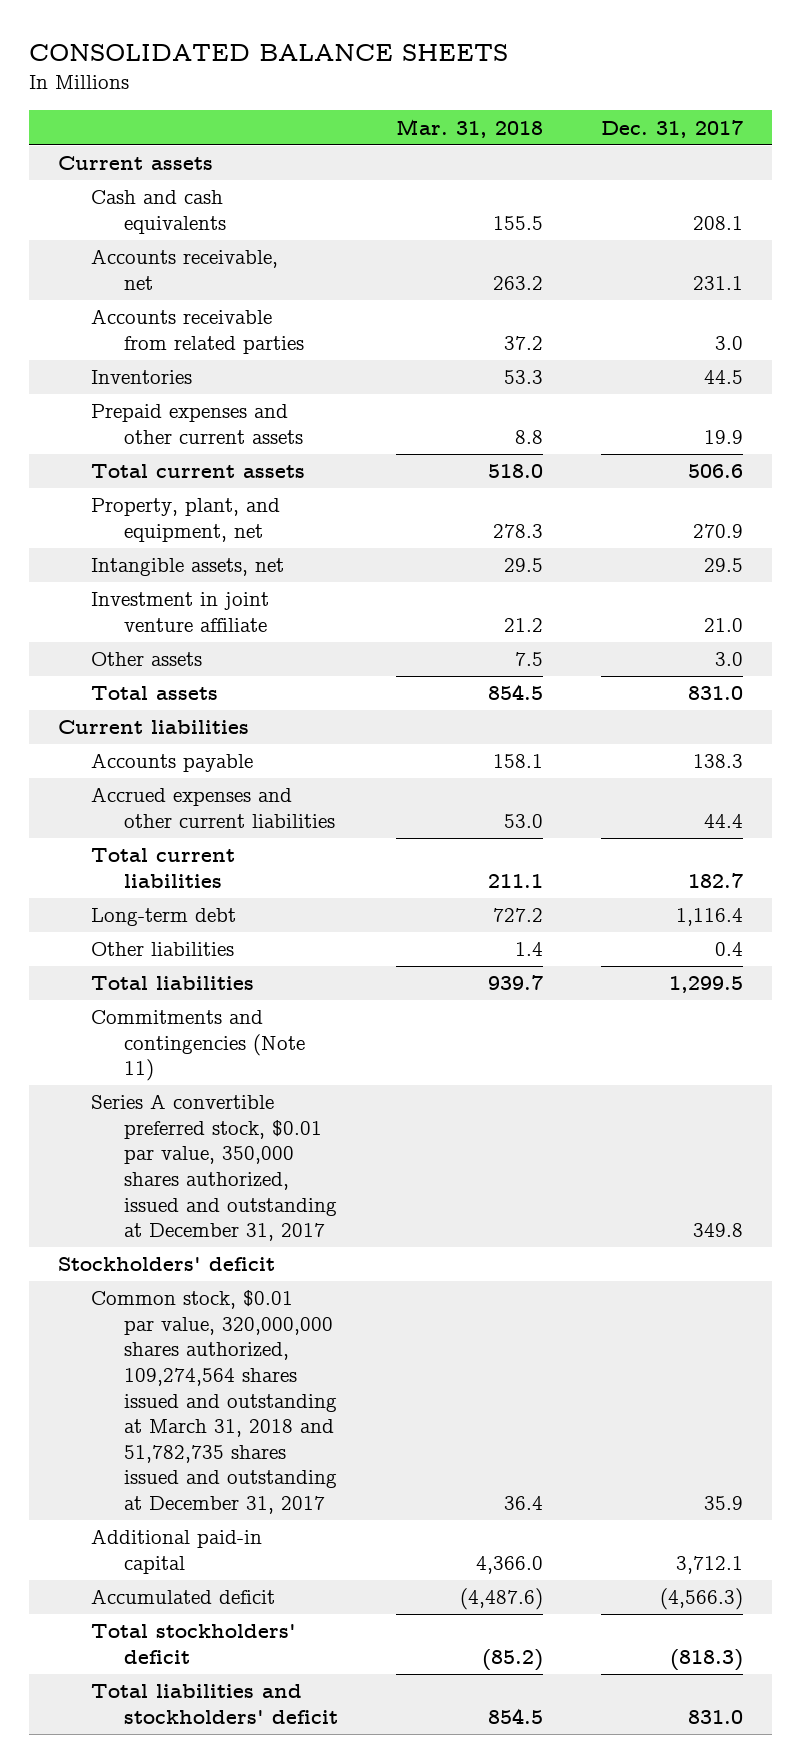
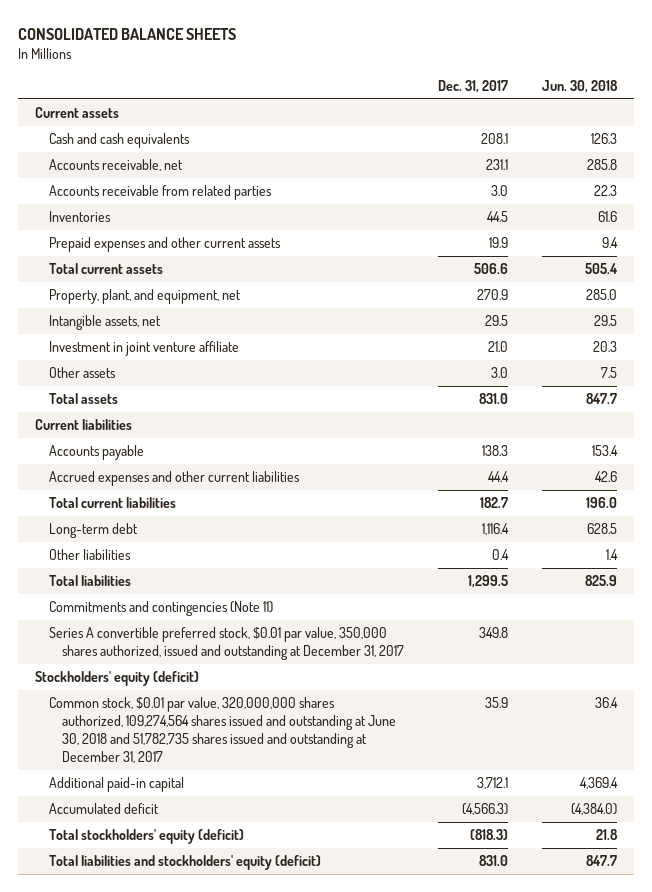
[395,118,543,138] Mar. 31, 2018 -> none
none -> [542,79,619,93] Jun. 30, 2018
[57,1257,275,1272] Stockholders' deficit -> [34,671,199,687] Stockholders' equity (deficit)
[90,1290,338,1514] Common stock, $0.01 par value, 320,000,000 shares authorized, 109,274,564 shares issued and outstanding at March 31, 2018 and 51,782,735 shares issued and outstanding at December 31, 2017 -> [48,697,397,763] Common stock, $0.01 par value, 320,000,000 shares authorized, 109,274,564 shares issued and outstanding at June 30, 2018 and 51,782,735 shares issued and outstanding at December 31, 2017
[90,1624,296,1664] Total stockholders' deficit -> [48,829,244,845] Total stockholders' equity (deficit)
[90,1684,339,1724] Total liabilities and stockholders' deficit -> [48,855,321,871] Total liabilities and stockholders' equity (deficit)

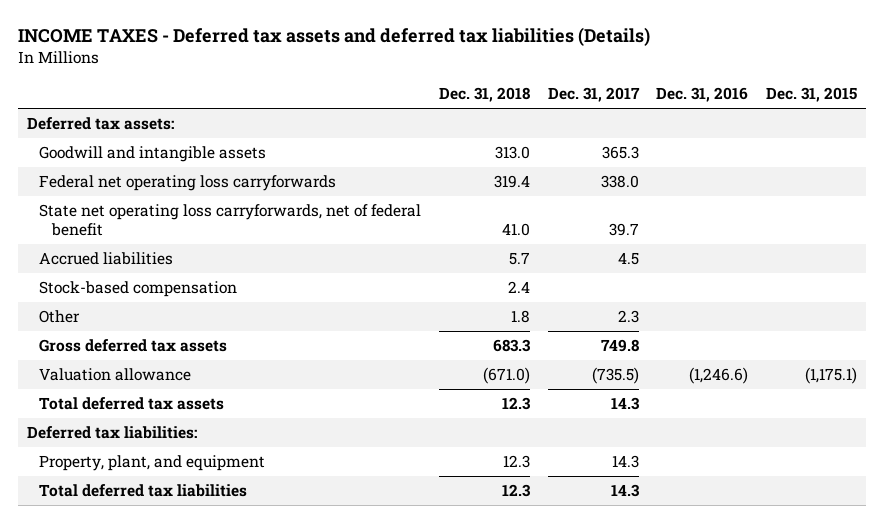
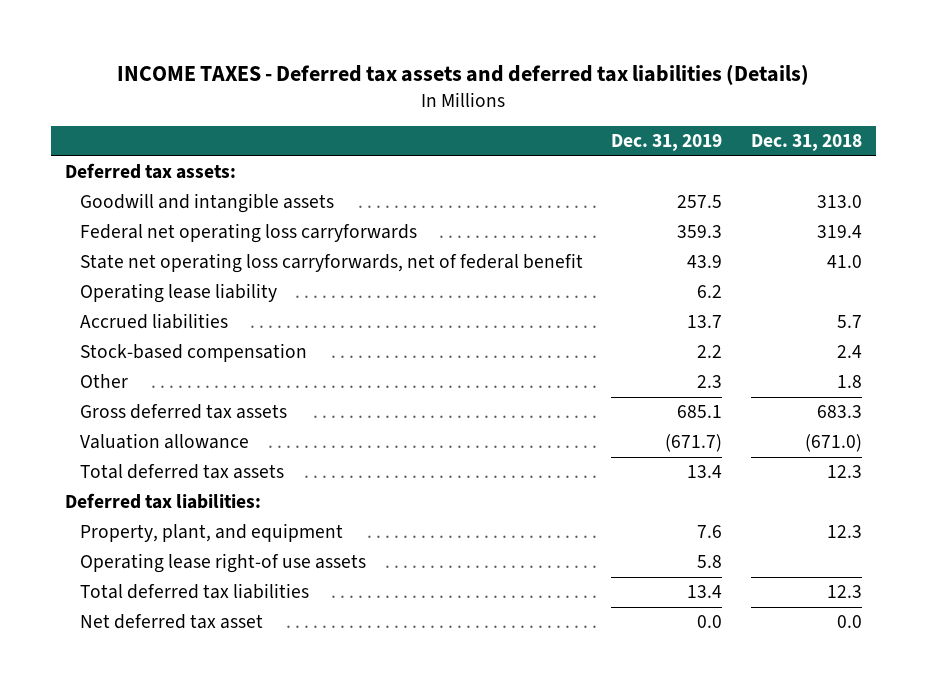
[547,87,640,103] Dec. 31, 2017 -> none
[656,87,749,103] Dec. 31, 2016 -> none
[765,87,857,103] Dec. 31, 2015 -> none
none -> [611,134,723,152] Dec. 31, 2019
none -> [79,283,277,304] Operating lease liability
none -> [79,553,366,574] Operating lease right-of use assets
none -> [79,614,263,630] Net deferred tax asset

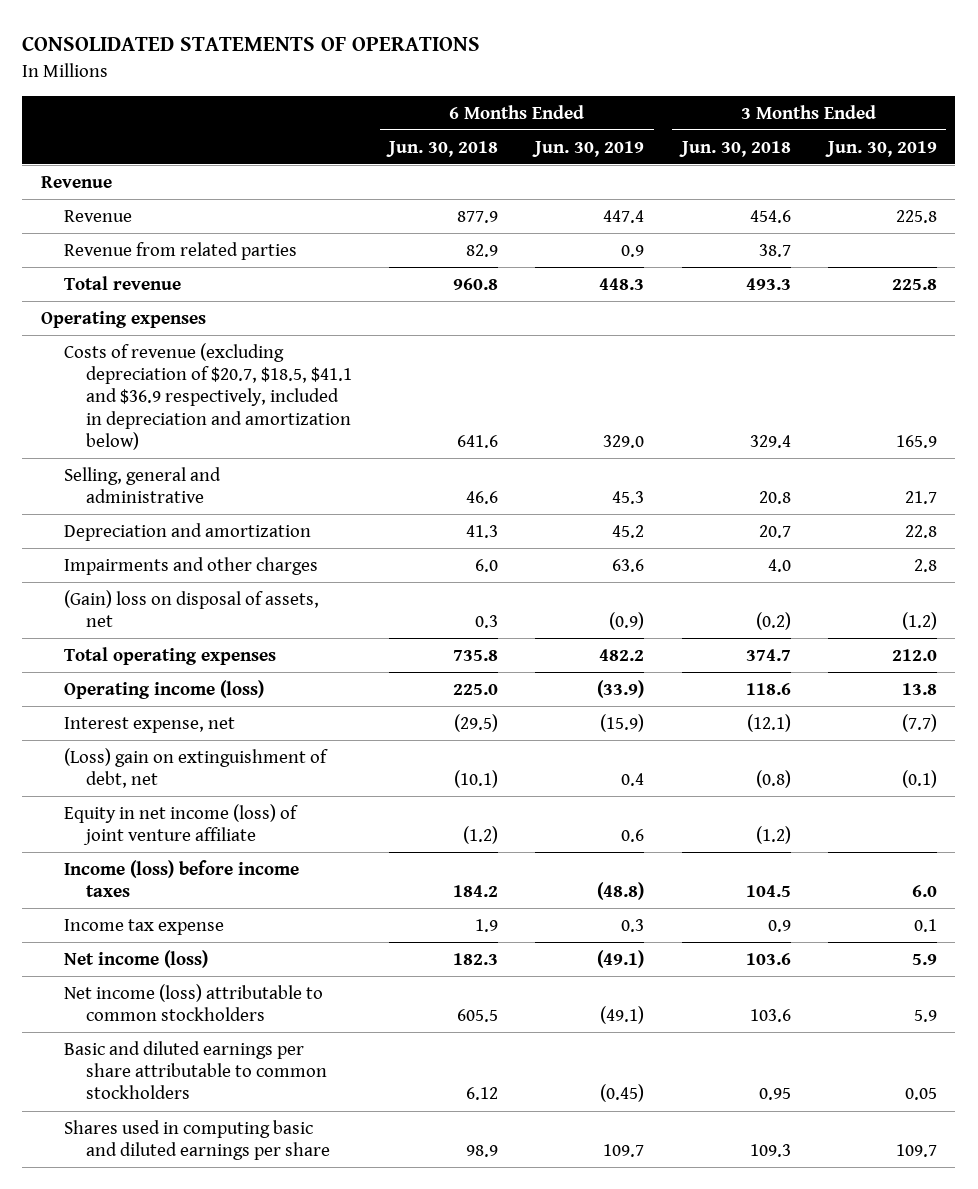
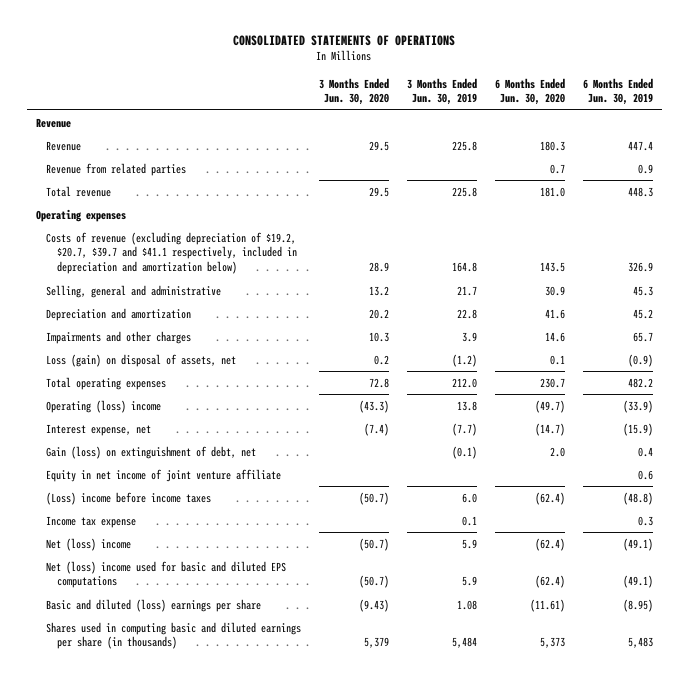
[386,140,499,157] Jun. 30, 2018 -> none
[678,140,791,157] Jun. 30, 2018 -> none
none -> [319,77,390,106] 3 Months Ended Jun. 30, 2020
none -> [494,77,565,106] 6 Months Ended Jun. 30, 2020
[63,342,353,450] Costs of revenue (excluding depreciation of $20.7, $18.5, $41.1 and $36.9 respectively, included in depreciation and amortization below) -> [46,231,298,275] Costs of revenue (excluding depreciation of $19.2, $20.7, $39.7 and $41.1 respectively, included in depreciation and amortization below)
[603,434,645,448] 329.0 -> [627,262,653,273] 326.9
[895,434,937,448] 165.9 -> [452,262,478,273] 164.8
[612,558,645,572] 63.6 -> [632,331,653,342] 65.7
[913,558,937,572] 2.8 -> [462,331,478,342] 3.9
[63,589,319,628] (Gain) loss on disposal of assets, net -> [46,353,237,367] Loss (gain) on disposal of assets, net
[63,679,264,699] Operating income (loss) -> [46,399,162,413] Operating (loss) income
[63,747,328,789] (Loss) gain on extinguishment of debt, net -> [46,445,257,459] Gain (loss) on extinguishment of debt, net
[63,803,298,846] Equity in net income (loss) of joint venture affiliate -> [46,468,282,482] Equity in net income of joint venture affiliate
[63,859,299,898] Income (loss) before income taxes -> [46,491,212,505] (Loss) income before income taxes
[63,949,208,968] Net income (loss) -> [46,537,132,551] Net (loss) income
[63,983,323,1022] Net income (loss) attributable to common stockholders -> [46,560,287,589] Net (loss) income used for basic and diluted EPS computations
[63,1040,328,1100] Basic and diluted earnings per share attributable to common stockholders -> [46,598,262,612] Basic and diluted (loss) earnings per share
[600,1084,645,1103] (0.45) -> [622,598,653,612] (8.95)
[904,1088,937,1101] 0.05 -> [457,599,478,610] 1.08
[63,1119,331,1161] Shares used in computing basic and diluted earnings per share -> [46,621,302,650] Shares used in computing basic and diluted earnings per share (in thousands)
[603,1144,645,1158] 109.7 -> [627,637,653,649] 5,483
[895,1144,937,1158] 109.7 -> [452,637,478,649] 5,484

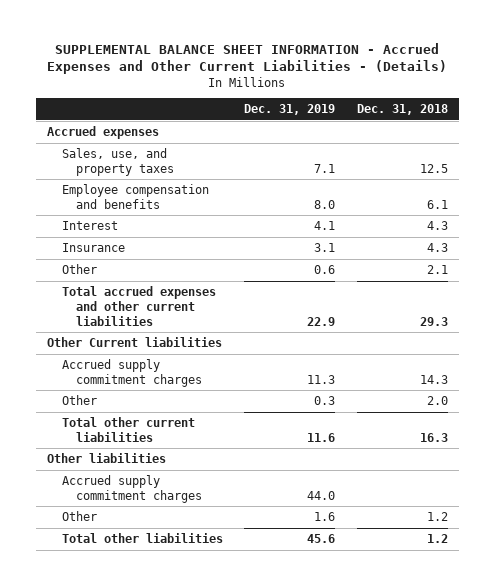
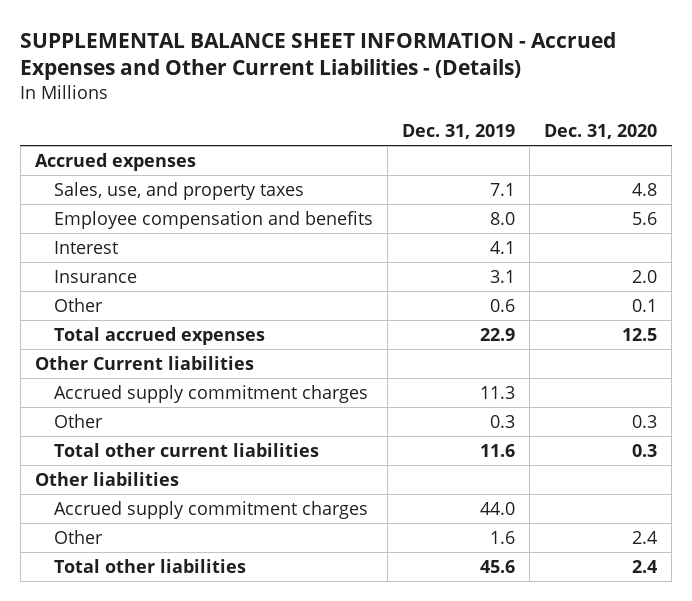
[356,103,448,115] Dec. 31, 2018 -> none
none -> [544,124,658,140] Dec. 31, 2020
[61,286,216,326] Total accrued expenses and other current liabilities -> [53,326,265,345] Total accrued expenses

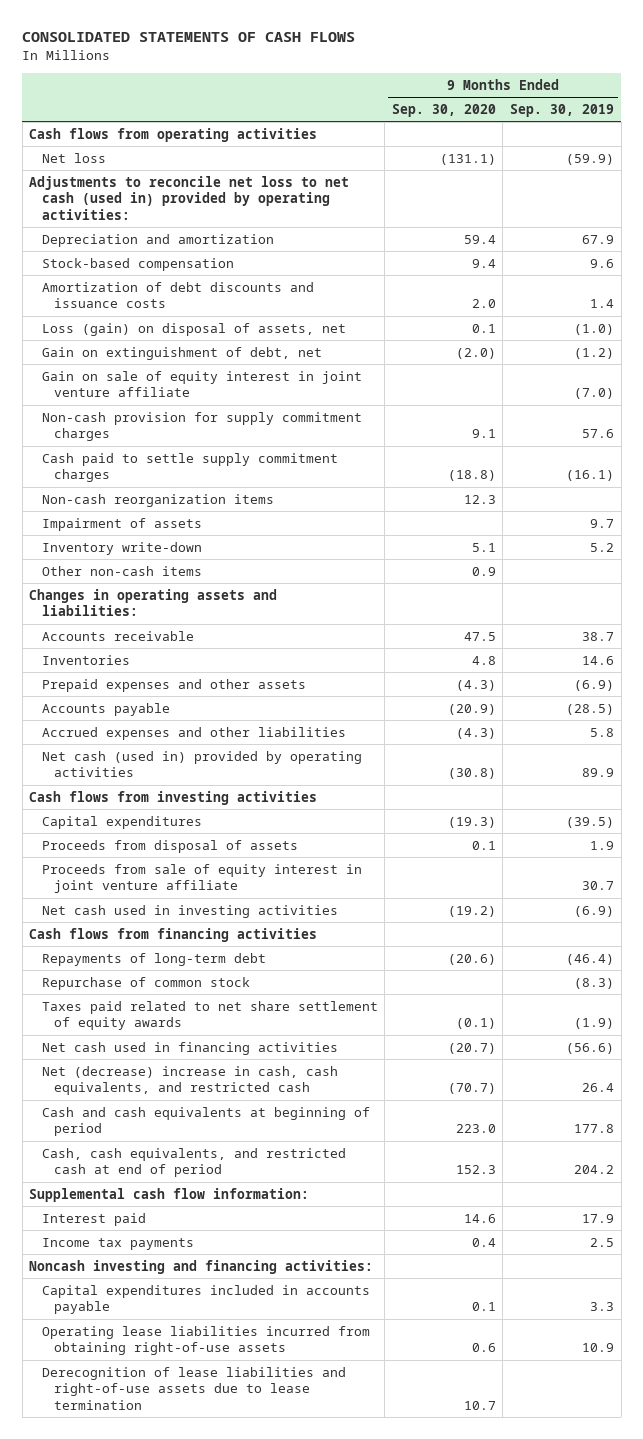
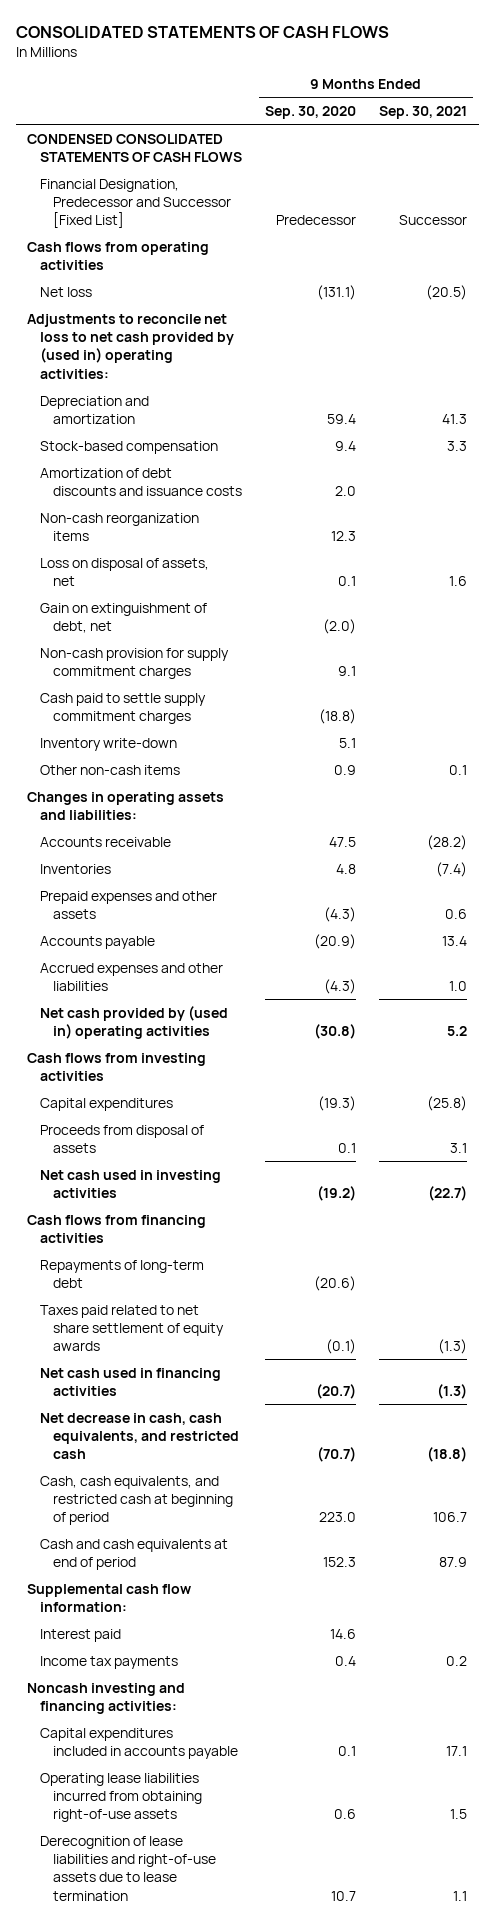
[509,103,614,117] Sep. 30, 2019 -> none
none -> [379,106,468,120] Sep. 30, 2021
none -> [27,133,243,162] CONDENSED CONSOLIDATED STATEMENTS OF CASH FLOWS
none -> [40,178,231,229] Financial Designation, Predecessor and Successor [Fixed List]
[29,175,350,221] Adjustments to reconcile net loss to net cash (used in) provided by operating activities: -> [27,313,235,379] Adjustments to reconcile net loss to net cash provided by (used in) operating activities:
[41,493,274,507] Non-cash reorganization items -> [40,512,200,541] Non-cash reorganization items
[41,322,346,336] Loss (gain) on disposal of assets, net -> [40,557,210,586] Loss on disposal of assets, net
[41,370,362,398] Gain on sale of equity interest in joint venture affiliate -> none
[41,517,202,531] Impairment of assets -> none
[41,750,362,778] Net cash (used in) provided by operating activities -> [40,1005,229,1039] Net cash provided by (used in) operating activities
[41,863,362,894] Proceeds from sale of equity interest in joint venture affiliate -> none
[41,976,250,990] Repurchase of common stock -> none
[41,1065,338,1096] Net (decrease) increase in cash, cash equivalents, and restricted cash -> [40,1412,239,1460] Net decrease in cash, cash equivalents, and restricted cash
[41,1106,370,1137] Cash and cash equivalents at beginning of period -> [40,1475,233,1526] Cash, cash equivalents, and restricted cash at beginning of period
[41,1147,346,1178] Cash, cash equivalents, and restricted cash at end of period -> [40,1538,229,1570] Cash and cash equivalents at end of period

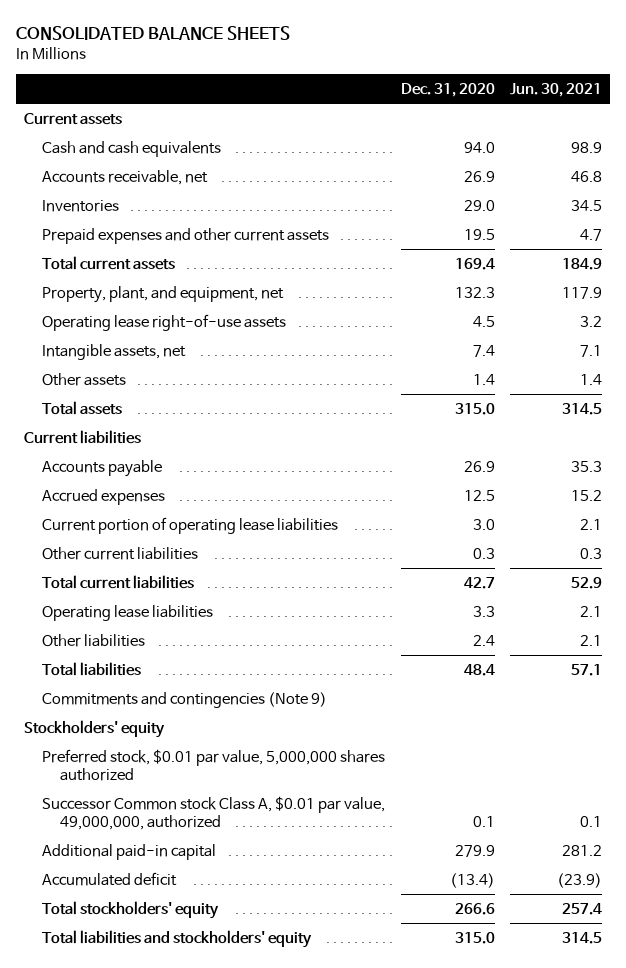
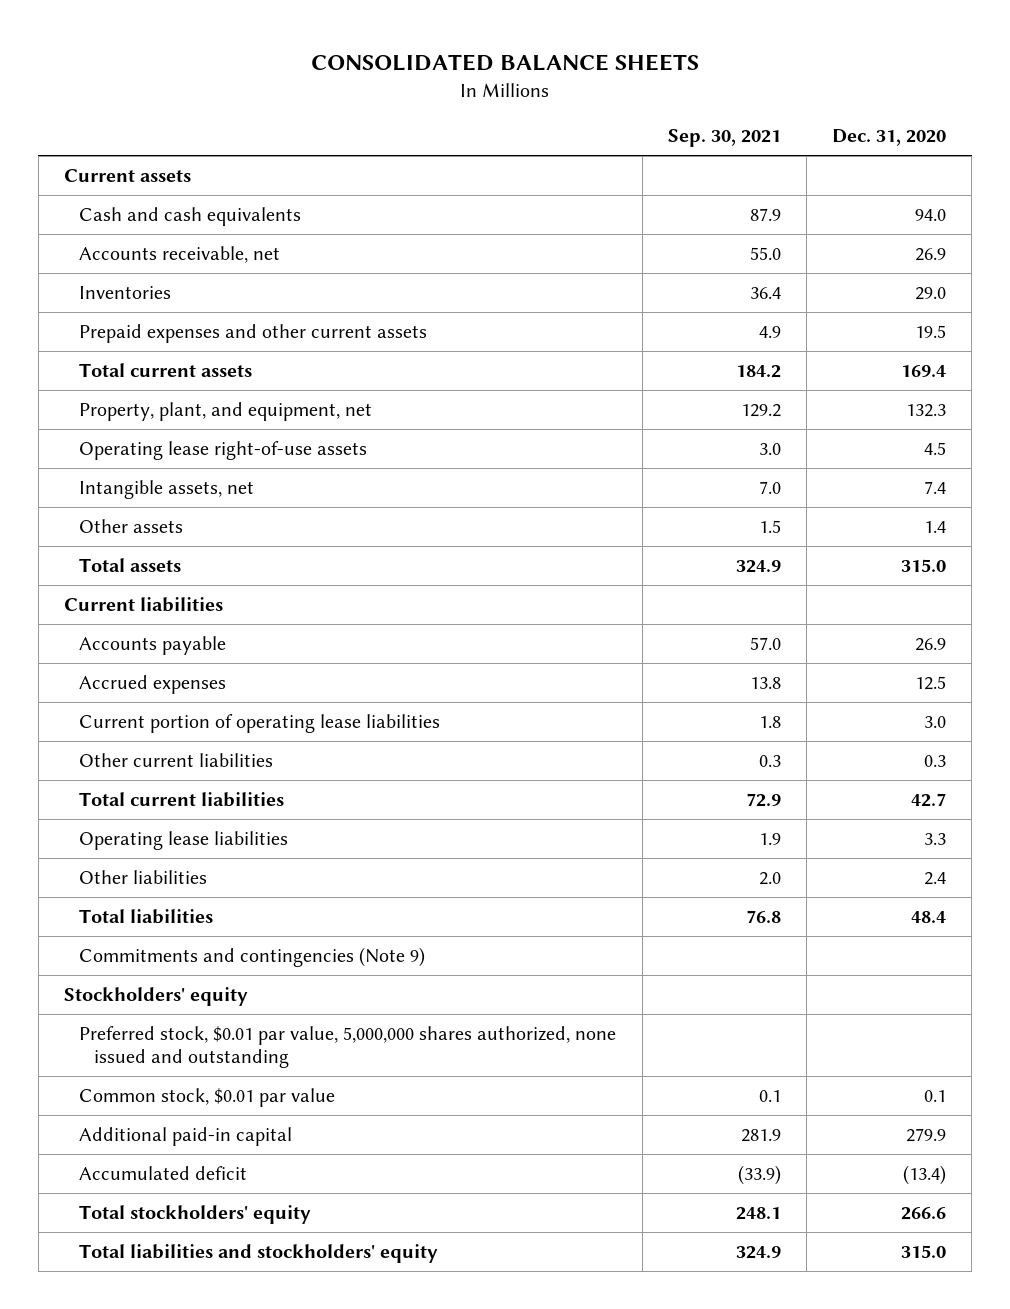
[510,82,603,97] Jun. 30, 2021 -> none
none -> [667,129,781,148] Sep. 30, 2021
[42,748,386,781] Preferred stock, $0.01 par value, 5,000,000 shares authorized -> [79,1025,617,1069] Preferred stock, $0.01 par value, 5,000,000 shares authorized, none issued and outstanding
[42,795,386,830] Successor Common stock Class A, $0.01 par value, 49,000,000, authorized -> [79,1087,336,1107] Common stock, $0.01 par value

